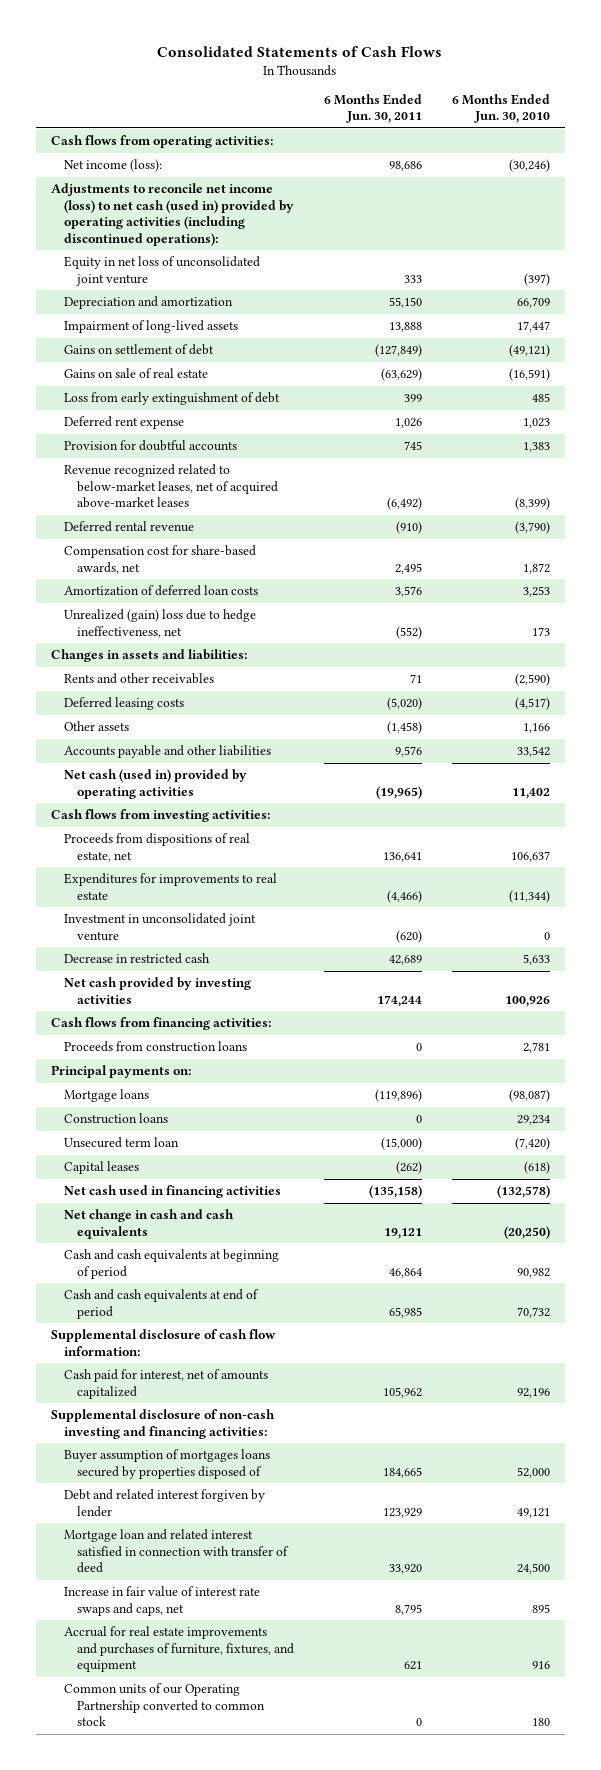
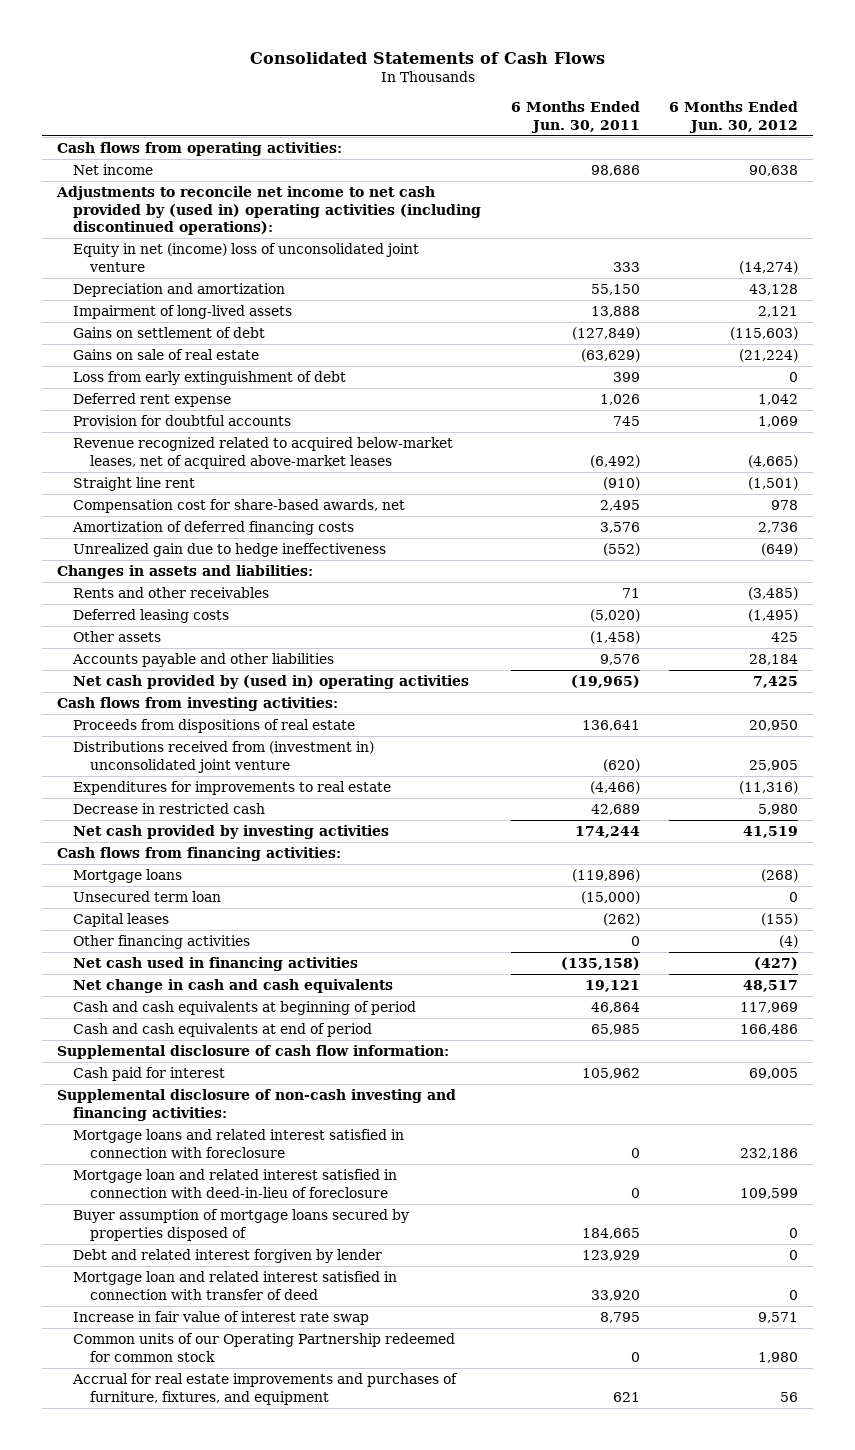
[451,93,550,124] 6 Months Ended Jun. 30, 2010 -> none
none -> [669,100,799,133] 6 Months Ended Jun. 30, 2012
[63,159,162,173] Net income (loss): -> [73,163,154,175] Net income
[50,183,294,246] Adjustments to reconcile net income (loss) to net cash (used in) provided by operating activities (including discontinued operations): -> [55,185,482,236] Adjustments to reconcile net income to net cash provided by (used in) operating activities (including discontinued operations):
[63,256,260,286] Equity in net loss of unconsolidated joint venture -> [73,242,420,272] Equity in net (income) loss of unconsolidated joint venture
[63,521,194,533] Deferred rental revenue -> none
[63,464,278,509] Revenue recognized related to below-market leases, net of acquired above-market leases -> [73,436,454,469] Revenue recognized related to acquired below-market leases, net of acquired above-market leases
none -> [73,476,196,491] Straight line rent
[63,585,258,597] Amortization of deferred loan costs -> [72,520,355,535] Amortization of deferred financing costs
[63,609,256,638] Unrealized (gain) loss due to hedge ineffectiveness, net -> [73,542,387,557] Unrealized gain due to hedge ineffectiveness
[63,769,247,799] Net cash (used in) provided by operating activities -> [73,674,470,689] Net cash provided by (used in) operating activities
[63,833,250,862] Proceeds from dispositions of real estate, net -> [73,718,356,733] Proceeds from dispositions of real estate
none -> [73,740,375,773] Distributions received from (investment in) unconsolidated joint venture
[63,913,256,941] Investment in unconsolidated joint venture -> none
[63,1041,247,1053] Proceeds from construction loans -> none
[50,1065,191,1079] Principal payments on: -> none
[63,1113,168,1125] Construction loans -> none
none -> [73,934,251,949] Other financing activities
[63,1369,268,1399] Cash paid for interest, net of amounts capitalized -> [73,1066,226,1081] Cash paid for interest
none -> [73,1128,405,1158] Mortgage loans and related interest satisfied in connection with foreclosure
none -> [73,1168,398,1198] Mortgage loan and related interest satisfied in connection with deed-in-lieu of foreclosure
[63,1449,270,1479] Buyer assumption of mortgages loans secured by properties disposed of -> [73,1208,410,1241] Buyer assumption of mortgage loans secured by properties disposed of
[63,1586,260,1616] Increase in fair value of interest rate swaps and caps, net -> [73,1310,370,1325] Increase in fair value of interest rate swap
none -> [73,1332,456,1362] Common units of our Operating Partnership redeemed for common stock
[63,1683,265,1727] Common units of our Operating Partnership converted to common stock -> none

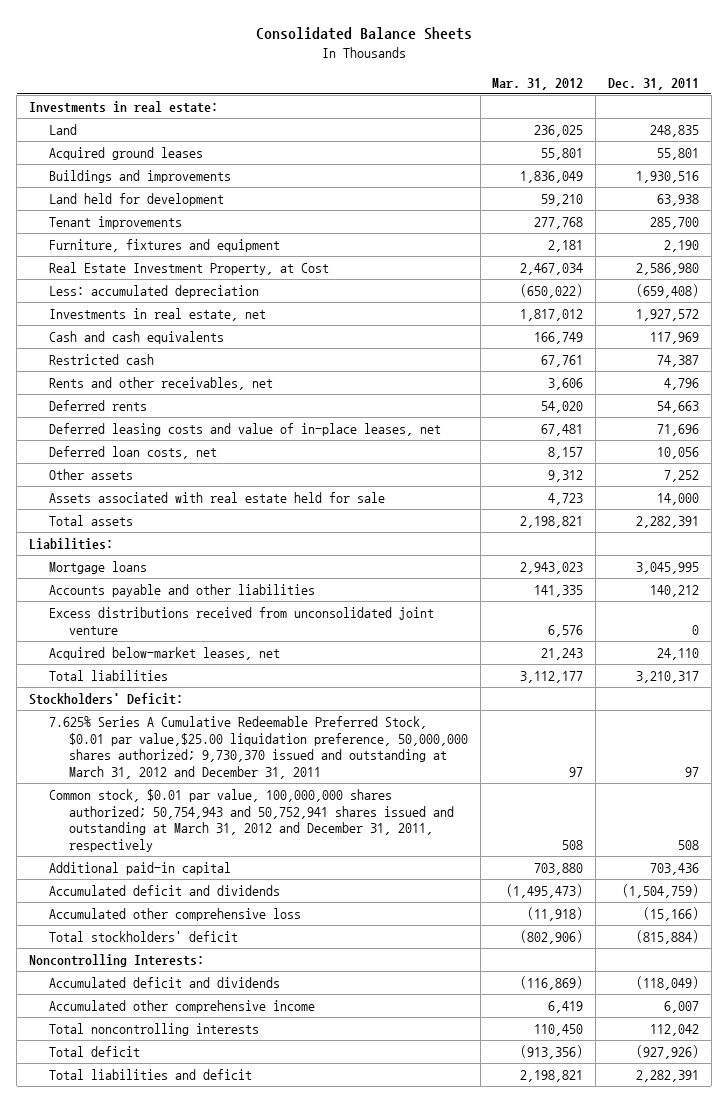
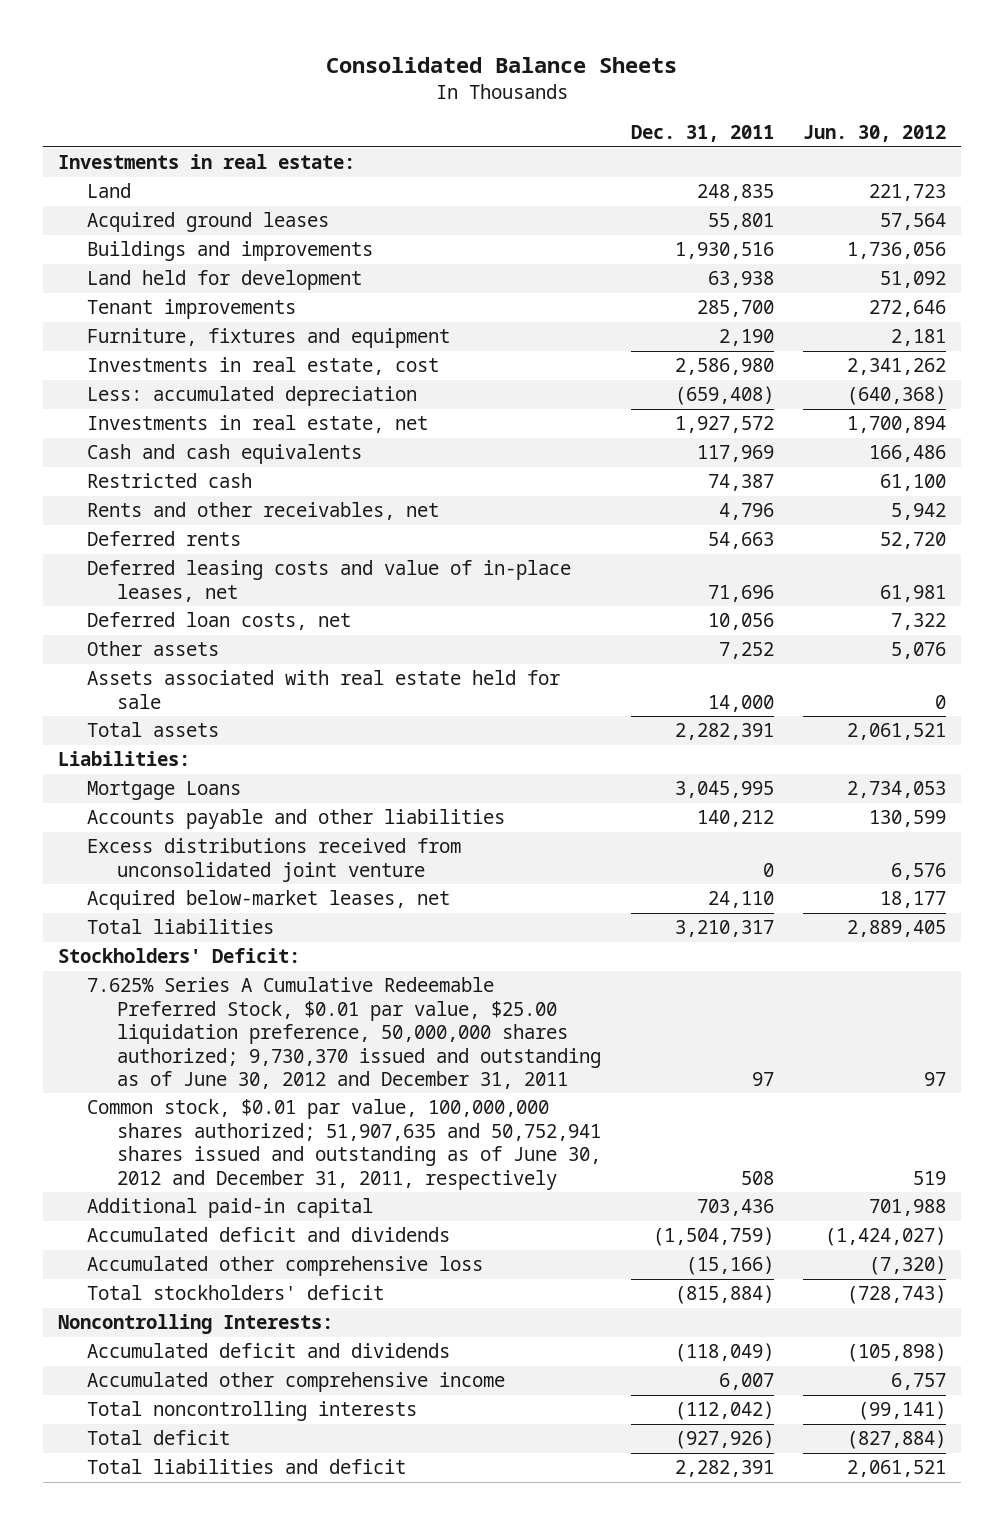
[492,77,584,90] Mar. 31, 2012 -> none
none -> [803,125,947,143] Jun. 30, 2012
[49,261,330,275] Real Estate Investment Property, at Cost -> [87,357,440,376] Investments in real estate, cost
[49,560,148,574] Mortgage loans -> [87,781,242,801] Mortgage Loans
[49,715,468,780] 7.625% Series A Cumulative Redeemable Preferred Stock, $0.01 par value,$25.00 liquidation preference, 50,000,000 shares authorized; 9,730,370 issued and outstanding at March 31, 2012 and December 31, 2011 -> [87,977,601,1089] 7.625% Series A Cumulative Redeemable Preferred Stock, $0.01 par value, $25.00 liquidation preference, 50,000,000 shares authorized; 9,730,370 issued and outstanding as of June 30, 2012 and December 31, 2011
[49,788,454,853] Common stock, $0.01 par value, 100,000,000 shares authorized; 50,754,943 and 50,752,941 shares issued and outstanding at March 31, 2012 and December 31, 2011, respectively -> [87,1099,601,1190] Common stock, $0.01 par value, 100,000,000 shares authorized; 51,907,635 and 50,752,941 shares issued and outstanding as of June 30, 2012 and December 31, 2011, respectively
[649,1023,699,1036] 112,042 -> [674,1401,774,1421] (112,042)

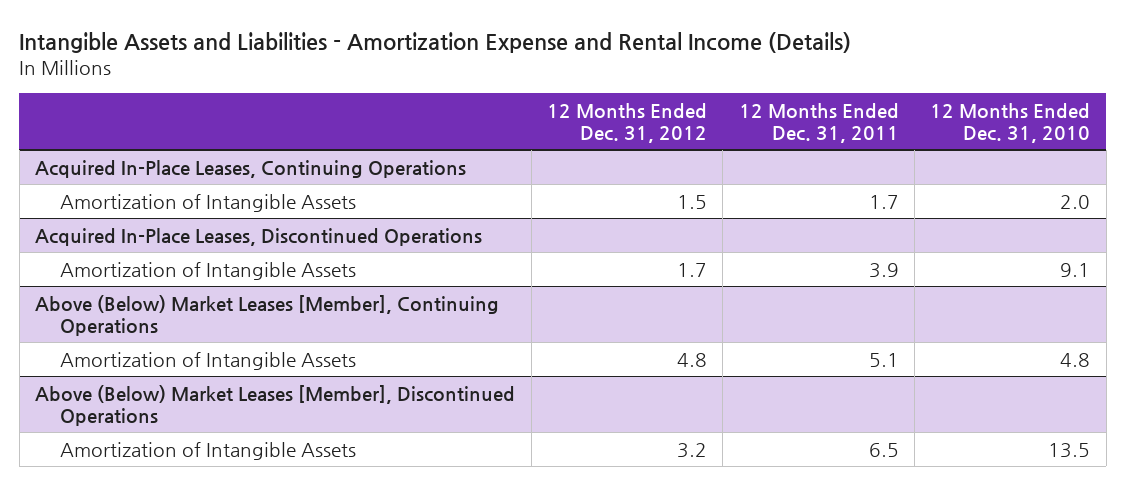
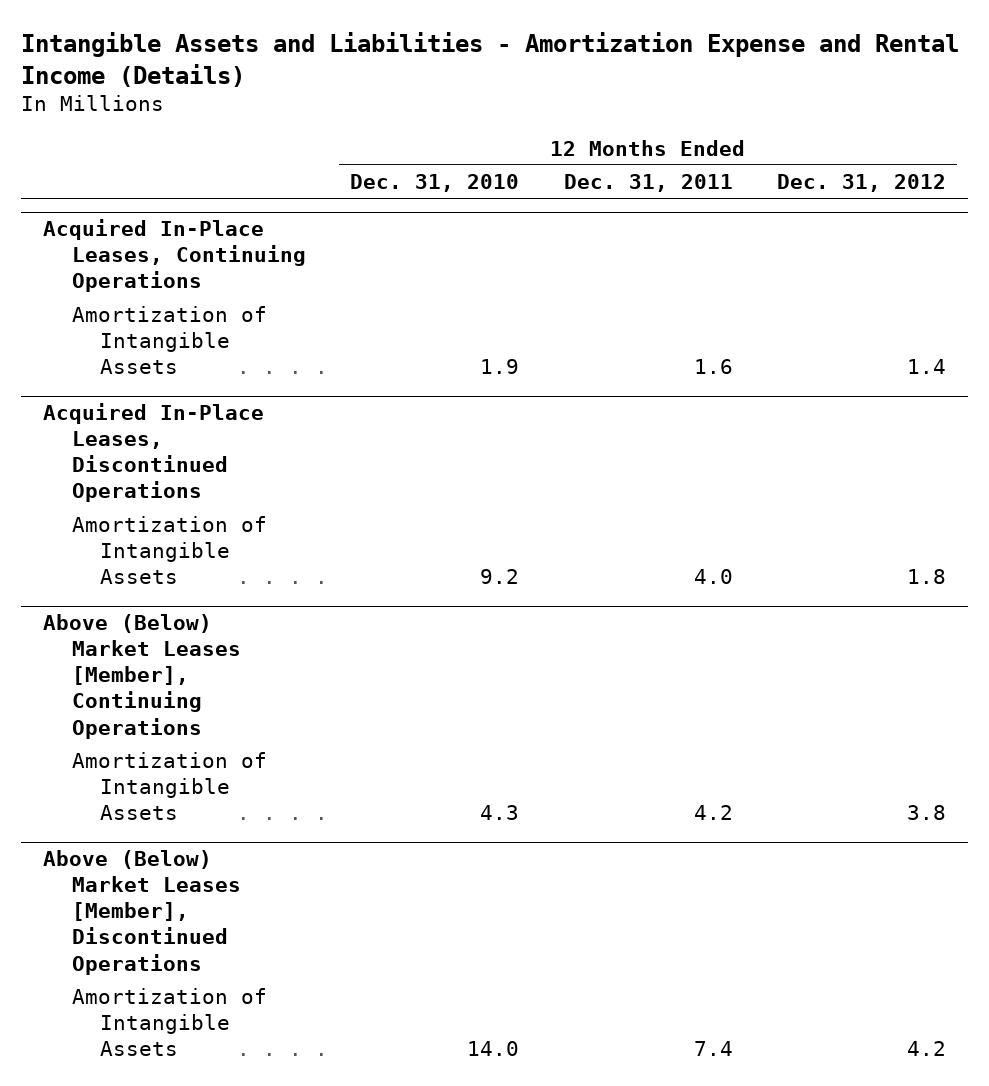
[676,194,707,209] 1.5 -> [906,359,946,375] 1.4
[868,194,899,209] 1.7 -> [693,359,733,375] 1.6
[1060,194,1091,209] 2.0 -> [480,359,520,375] 1.9
[676,262,707,277] 1.7 -> [906,569,946,585] 1.8
[868,262,899,278] 3.9 -> [693,569,733,585] 4.0
[1060,262,1091,277] 9.1 -> [480,569,520,585] 9.2
[676,352,707,367] 4.8 -> [906,805,946,821] 3.8
[868,352,899,367] 5.1 -> [693,805,733,821] 4.2
[1060,352,1091,367] 4.8 -> [480,805,520,821] 4.3
[676,442,707,458] 3.2 -> [906,1041,946,1057] 4.2
[868,442,899,457] 6.5 -> [693,1041,733,1057] 7.4
[1048,442,1091,458] 13.5 -> [467,1041,520,1057] 14.0

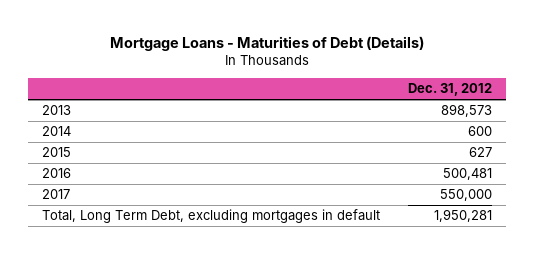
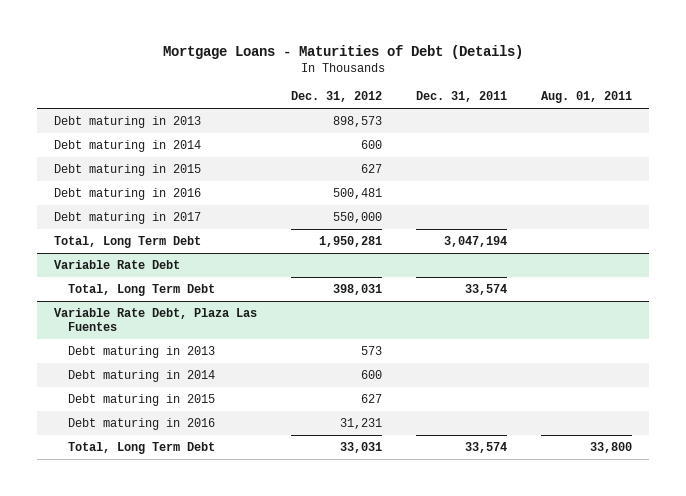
none -> [416,91,508,103] Dec. 31, 2011
none -> [540,91,632,104] Aug. 01, 2011
[41,105,71,116] 2013 -> [54,115,202,128] Debt maturing in 2013
[41,126,71,137] 2014 -> [54,139,202,152] Debt maturing in 2014
[41,147,71,158] 2015 -> [54,163,202,176] Debt maturing in 2015
[41,168,71,179] 2016 -> [54,187,202,200] Debt maturing in 2016
[41,189,70,200] 2017 -> [54,211,202,224] Debt maturing in 2017
[41,209,380,224] Total, Long Term Debt, excluding mortgages in default -> [54,235,202,248] Total, Long Term Debt
none -> [54,259,181,269] Variable Rate Debt
none -> [67,283,215,296] Total, Long Term Debt
none -> [54,307,258,332] Variable Rate Debt, Plaza Las Fuentes
none -> [67,345,215,358] Debt maturing in 2013
none -> [67,369,215,382] Debt maturing in 2014
none -> [67,393,215,406] Debt maturing in 2015
none -> [67,417,215,430] Debt maturing in 2016
none -> [67,441,215,454] Total, Long Term Debt

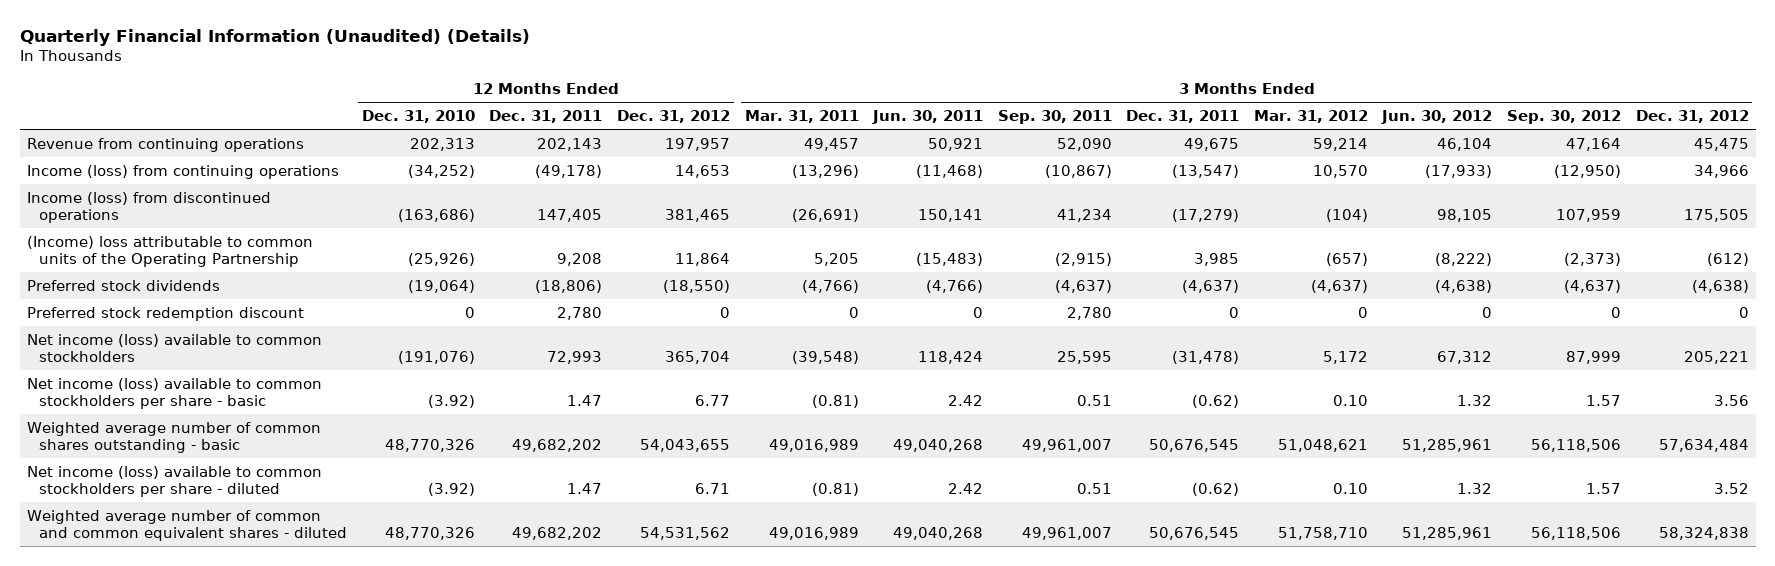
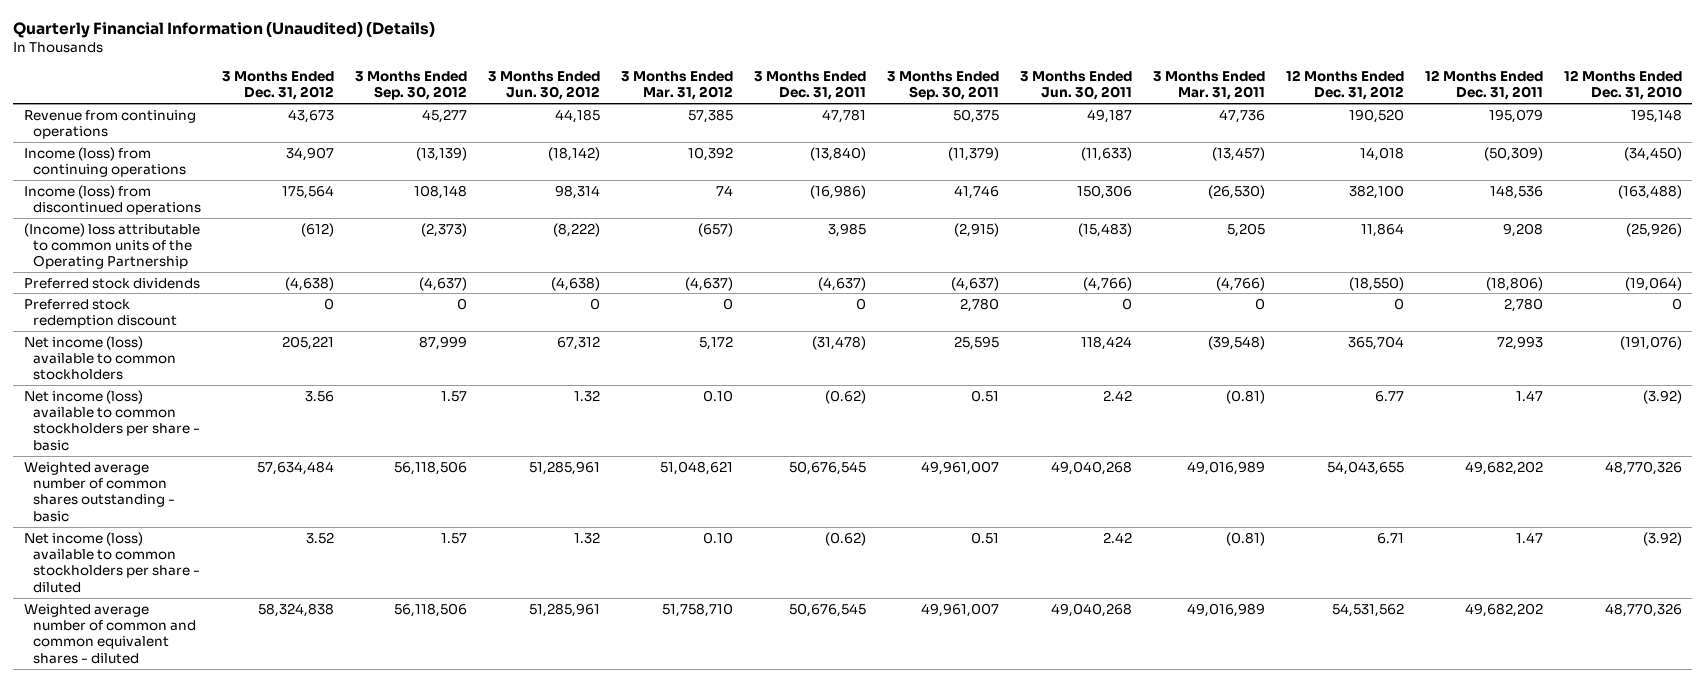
[409,137,475,151] 202,313 -> [1630,108,1682,123] 195,148
[537,137,603,151] 202,143 -> [1488,108,1543,123] 195,079
[665,137,731,151] 197,957 -> [1348,108,1404,123] 190,520
[803,137,859,151] 49,457 -> [1218,108,1265,123] 47,736
[928,137,984,151] 50,921 -> [1086,108,1132,123] 49,187
[1056,137,1112,151] 52,090 -> [952,108,999,123] 50,375
[1184,137,1240,151] 49,675 -> [821,108,866,123] 47,781
[1312,137,1368,151] 59,214 -> [687,108,733,123] 57,385
[1437,137,1493,151] 46,104 -> [555,108,601,123] 44,185
[1565,137,1621,151] 47,164 -> [422,108,468,123] 45,277
[1693,137,1749,151] 45,475 -> [288,108,335,123] 43,673
[407,164,475,178] (34,252) -> [1623,146,1682,161] (34,450)
[535,164,603,178] (49,178) -> [1483,146,1543,161] (50,309)
[675,164,731,178] 14,653 -> [1359,146,1404,161] 14,018
[791,164,859,178] (13,296) -> [1211,146,1265,161] (13,457)
[916,164,984,178] (11,468) -> [1080,146,1132,161] (11,633)
[1044,164,1112,178] (10,867) -> [947,146,999,161] (11,379)
[1172,164,1240,178] (13,547) -> [809,146,866,161] (13,840)
[1312,164,1368,178] 10,570 -> [687,146,733,161] 10,392
[1425,164,1493,178] (17,933) -> [548,146,601,161] (18,142)
[1553,164,1621,178] (12,950) -> [416,146,468,161] (13,139)
[1693,164,1749,178] 34,966 -> [286,146,335,161] 34,907
[397,209,475,223] (163,686) -> [1617,184,1682,199] (163,488)
[537,209,603,223] 147,405 -> [1489,184,1543,199] 148,536
[665,209,731,223] 381,465 -> [1348,184,1404,199] 382,100
[791,209,859,223] (26,691) -> [1207,184,1265,199] (26,530)
[918,209,984,223] 150,141 -> [1076,184,1132,199] 150,306
[1056,209,1112,223] 41,234 -> [953,184,999,199] 41,746
[1172,209,1240,223] (17,279) -> [809,184,866,199] (16,986)
[1325,209,1368,223] (104) -> [715,184,733,196] 74
[1437,209,1493,223] 98,105 -> [555,184,601,199] 98,314
[1555,209,1621,223] 107,959 -> [414,184,468,199] 108,148
[1683,209,1749,223] 175,505 -> [282,184,335,199] 175,564

